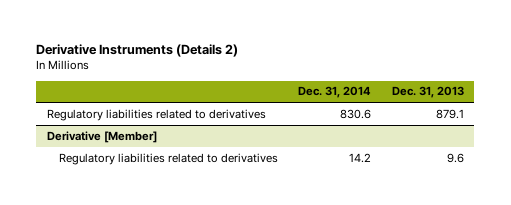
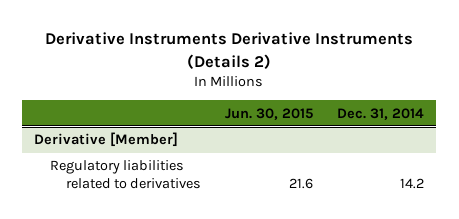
[36,43,239,57] Derivative Instruments (Details 2) -> [45,32,414,69] Derivative Instruments Derivative Instruments (Details 2)
[392,86,465,99] Dec. 31, 2013 -> none
none -> [225,107,314,120] Jun. 30, 2015
[46,108,266,121] Regulatory liabilities related to derivatives -> none

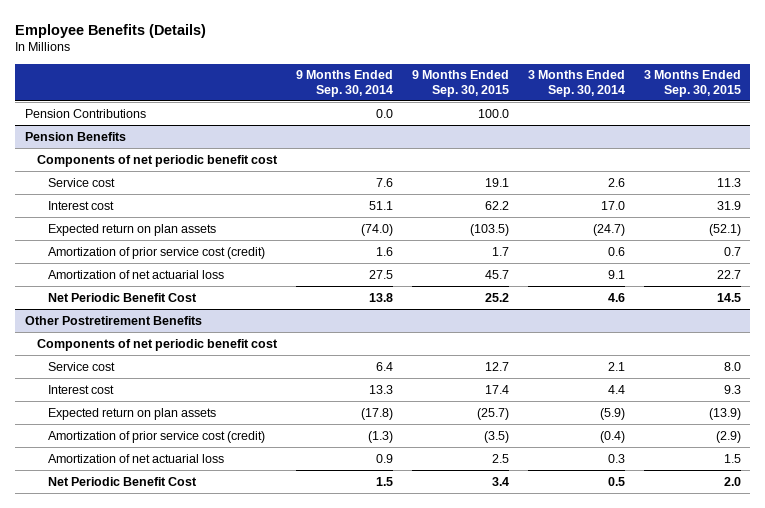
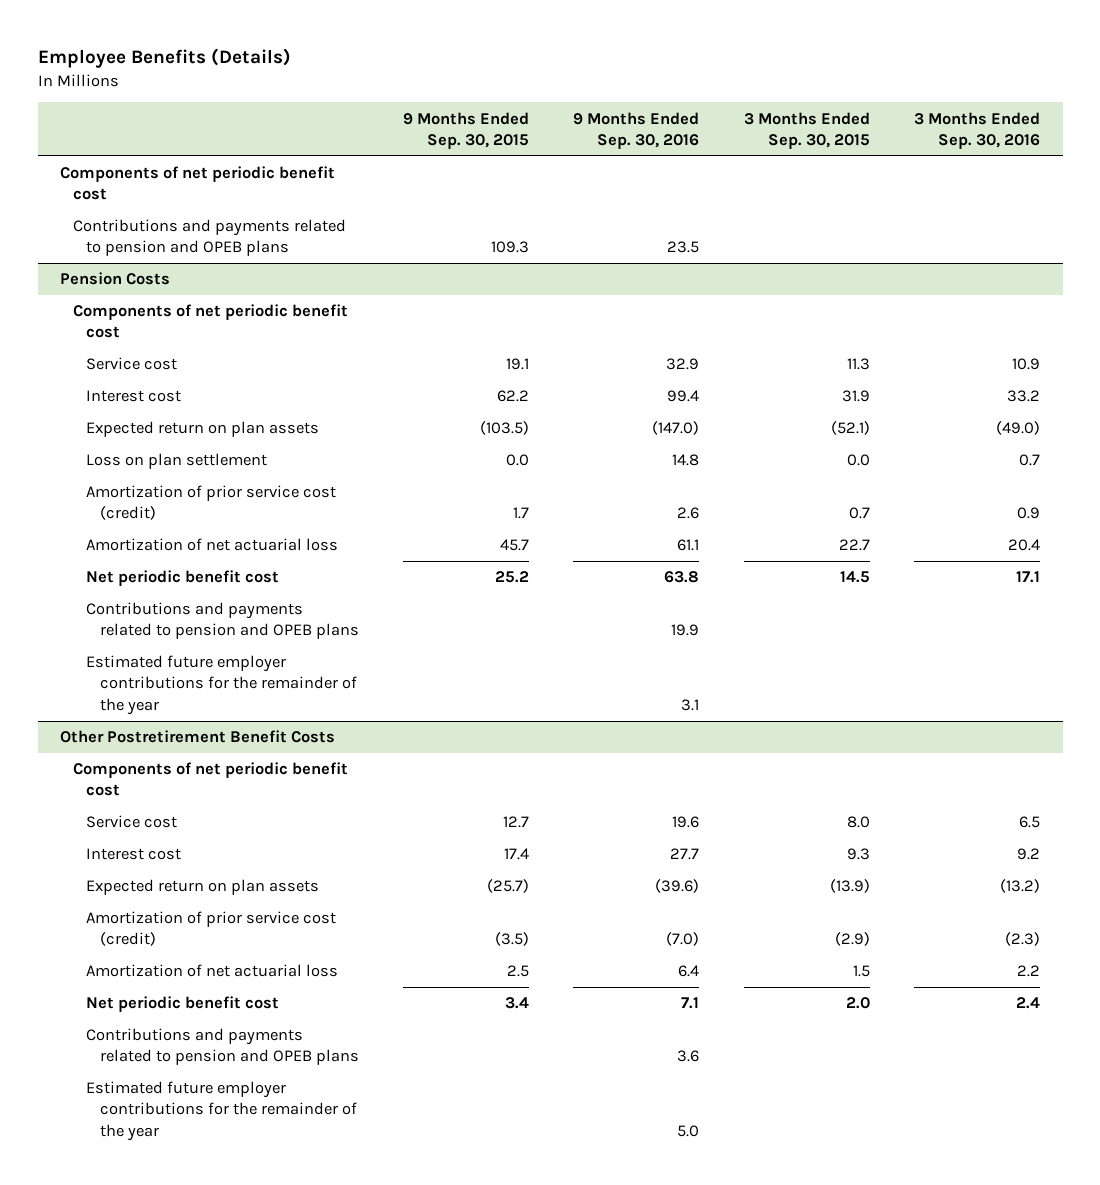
[295,70,393,97] 9 Months Ended Sep. 30, 2014 -> none
[527,70,625,97] 3 Months Ended Sep. 30, 2014 -> none
none -> [573,111,700,149] 9 Months Ended Sep. 30, 2016
none -> [914,111,1041,149] 3 Months Ended Sep. 30, 2016
[24,108,146,118] Pension Contributions -> none
[24,131,126,141] Pension Benefits -> none
none -> [73,219,347,257] Contributions and payments related to pension and OPEB plans
none -> [59,272,170,286] Pension Costs
none -> [73,304,349,339] Components of net periodic benefit cost
none -> [86,453,268,470] Loss on plan settlement
[48,292,198,302] Net Periodic Benefit Cost -> [86,570,280,587] Net periodic benefit cost
none -> [86,602,359,640] Contributions and payments related to pension and OPEB plans
none -> [86,655,357,715] Estimated future employer contributions for the remainder of the year
[24,315,202,325] Other Postretirement Benefits -> [59,730,335,744] Other Postretirement Benefit Costs
[48,476,198,486] Net Periodic Benefit Cost -> [86,996,280,1013] Net periodic benefit cost
none -> [86,1028,359,1066] Contributions and payments related to pension and OPEB plans
none -> [86,1081,357,1141] Estimated future employer contributions for the remainder of the year

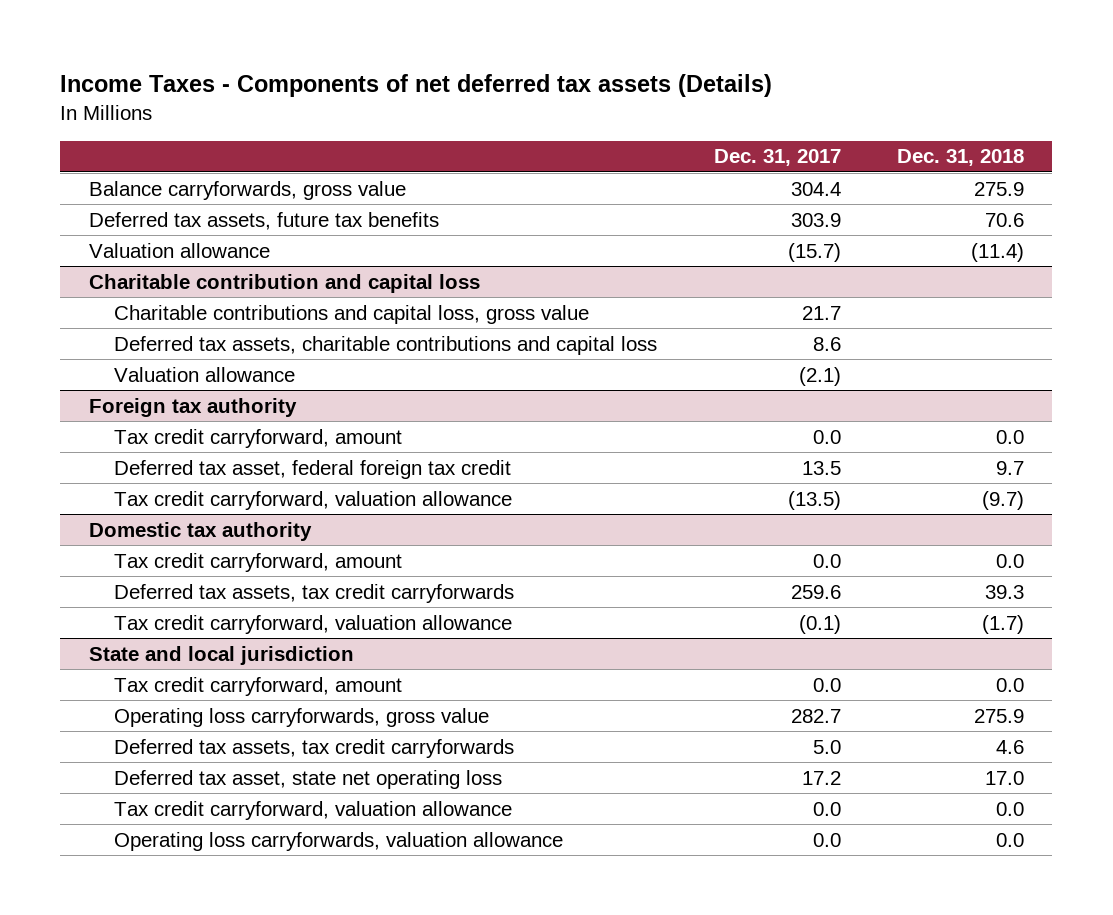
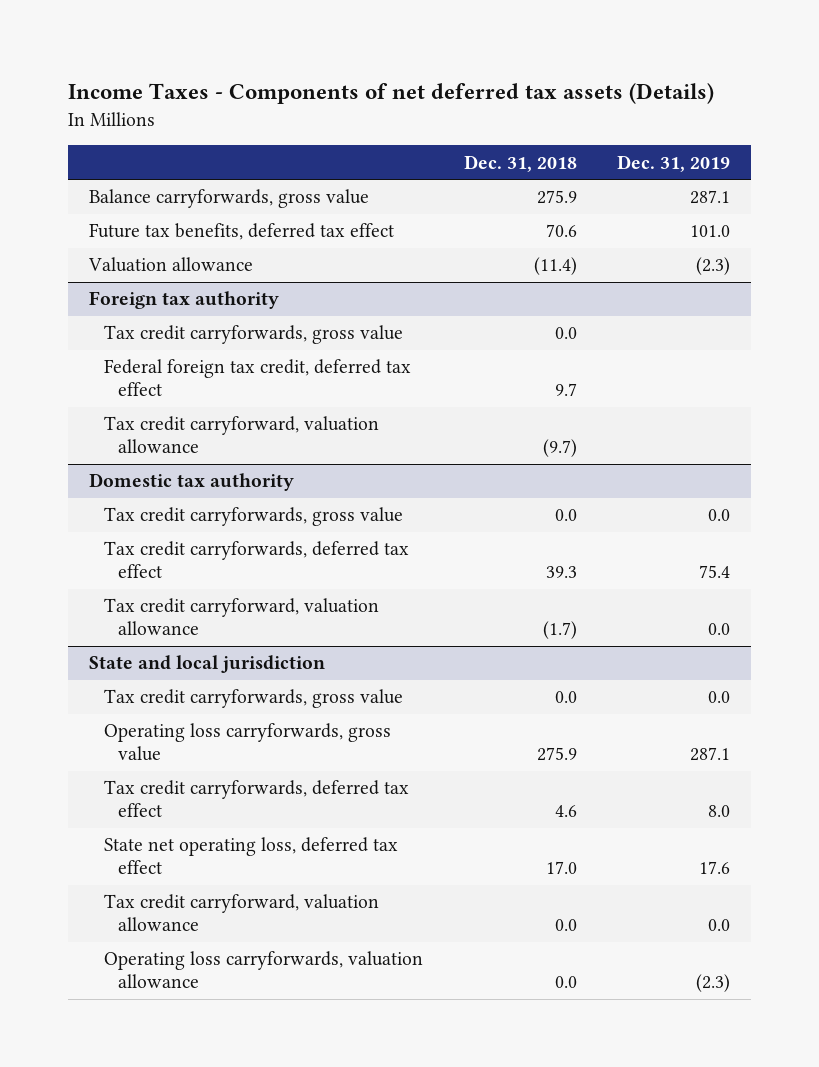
[713,149,841,167] Dec. 31, 2017 -> none
none -> [617,154,731,172] Dec. 31, 2019
[88,211,439,230] Deferred tax assets, future tax benefits -> [88,223,394,241] Future tax benefits, deferred tax effect
[88,273,480,293] Charitable contribution and capital loss -> none
[114,304,590,324] Charitable contributions and capital loss, gross value -> none
[114,335,658,355] Deferred tax assets, charitable contributions and capital loss -> none
[114,366,296,382] Valuation allowance -> none
[114,428,403,448] Tax credit carryforward, amount -> [103,325,403,345] Tax credit carryforwards, gross value
[114,459,512,479] Deferred tax asset, federal foreign tax credit -> [103,359,411,397] Federal foreign tax credit, deferred tax effect
[114,552,403,572] Tax credit carryforward, amount -> [103,507,403,527] Tax credit carryforwards, gross value
[114,583,515,603] Deferred tax assets, tax credit carryforwards -> [103,541,409,579] Tax credit carryforwards, deferred tax effect
[114,676,403,696] Tax credit carryforward, amount -> [103,689,403,709] Tax credit carryforwards, gross value
[114,738,515,758] Deferred tax assets, tax credit carryforwards -> [103,780,409,818] Tax credit carryforwards, deferred tax effect
[114,769,503,789] Deferred tax asset, state net operating loss -> [103,837,398,875] State net operating loss, deferred tax effect

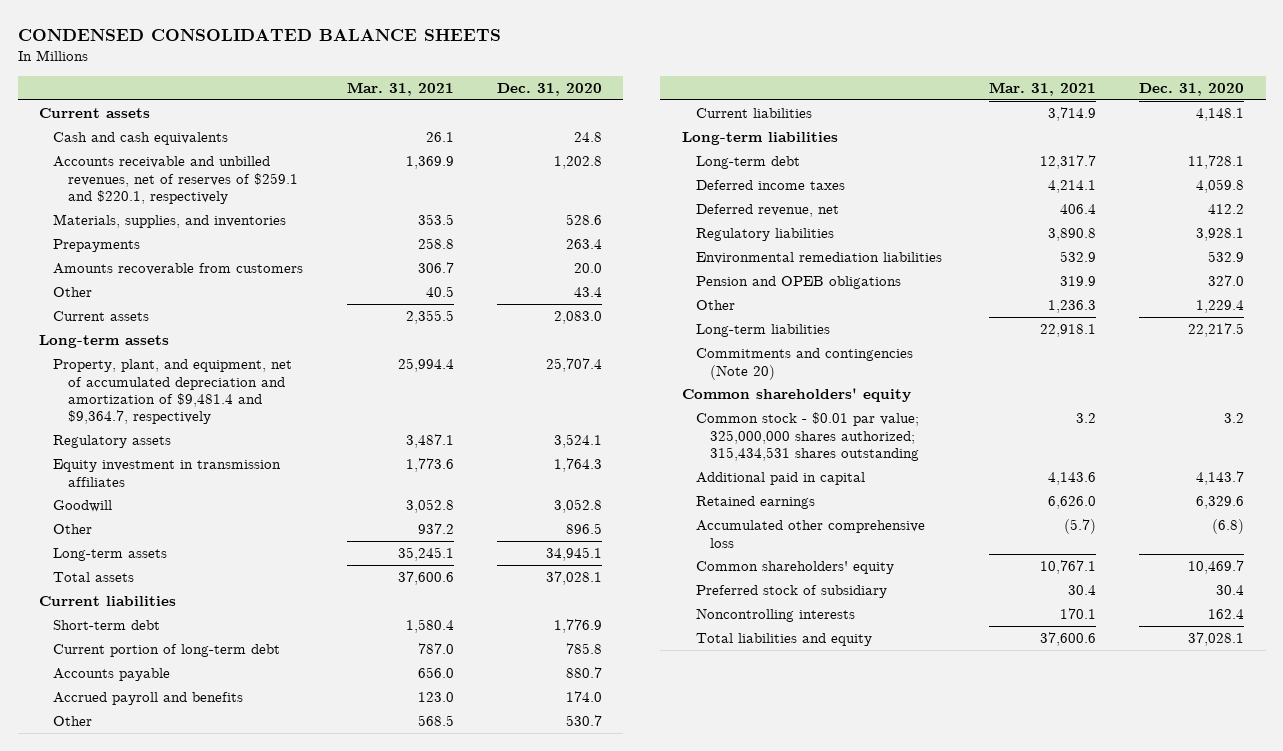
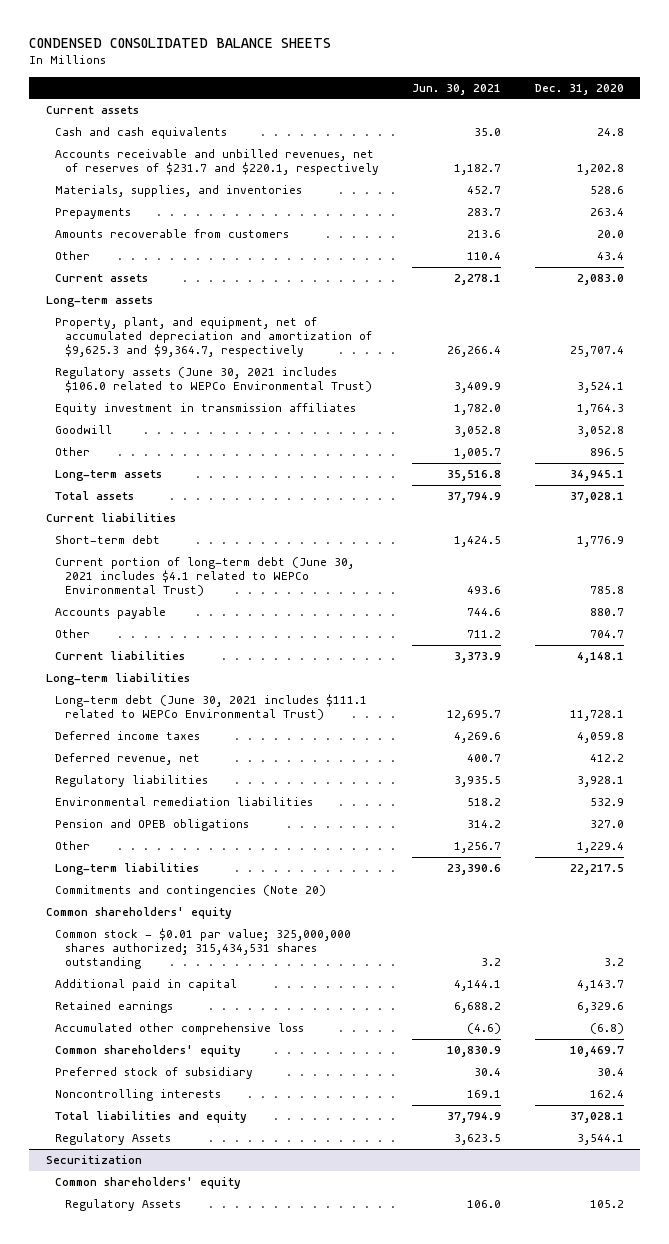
[346,81,454,96] Mar. 31, 2021 -> none
none -> [412,83,502,95] Jun. 30, 2021
[53,156,298,205] Accounts receivable and unbilled revenues, net of reserves of $259.1 and $220.1, respectively -> [55,149,379,176] Accounts receivable and unbilled revenues, net of reserves of $231.7 and $220.1, respectively
[53,359,293,425] Property, plant, and equipment, net of accumulated depreciation and amortization of $9,481.4 and $9,364.7, respectively -> [55,317,372,358] Property, plant, and equipment, net of accumulated depreciation and amortization of $9,625.3 and $9,364.7, respectively
[53,435,172,449] Regulatory assets -> [55,367,372,394] Regulatory assets (June 30, 2021 includes $106.0 related to WEPCo Environmental Trust)
[53,644,281,658] Current portion of long-term debt -> [55,557,355,597] Current portion of long-term debt (June 30, 2021 includes $4.1 related to WEPCo Environmental Trust)
[53,692,244,706] Accrued payroll and benefits -> none
[565,715,602,727] 530.7 -> [589,630,624,639] 704.7
[695,156,800,170] Long-term debt -> [55,694,368,721] Long-term debt (June 30, 2021 includes $111.1 related to WEPCo Environmental Trust)
none -> [55,1133,172,1146] Regulatory Assets
none -> [45,1155,142,1165] Securitization
none -> [55,1177,242,1190] Common shareholders' equity
none -> [64,1199,181,1212] Regulatory Assets

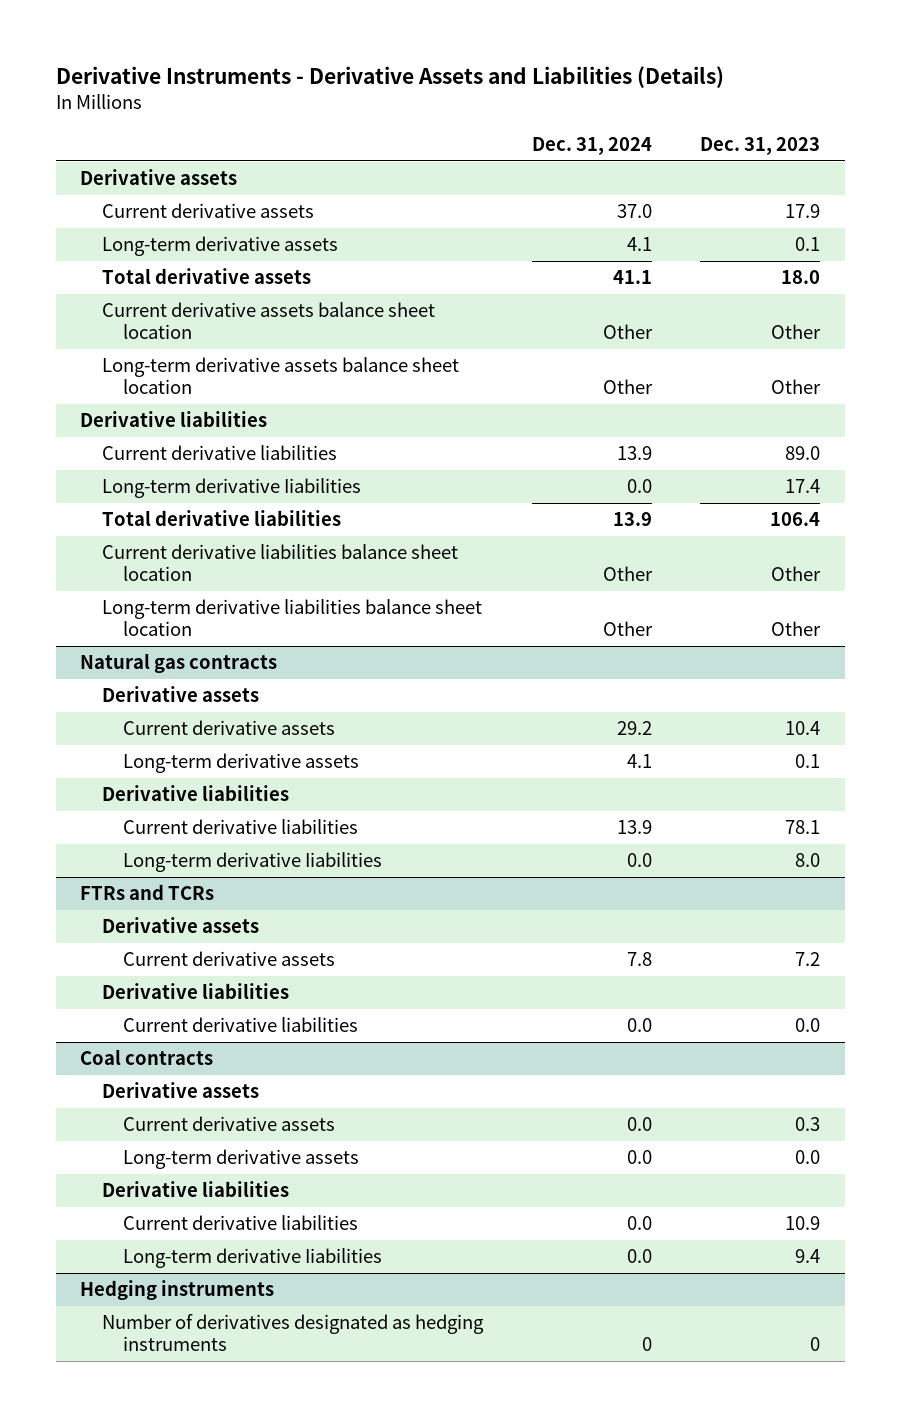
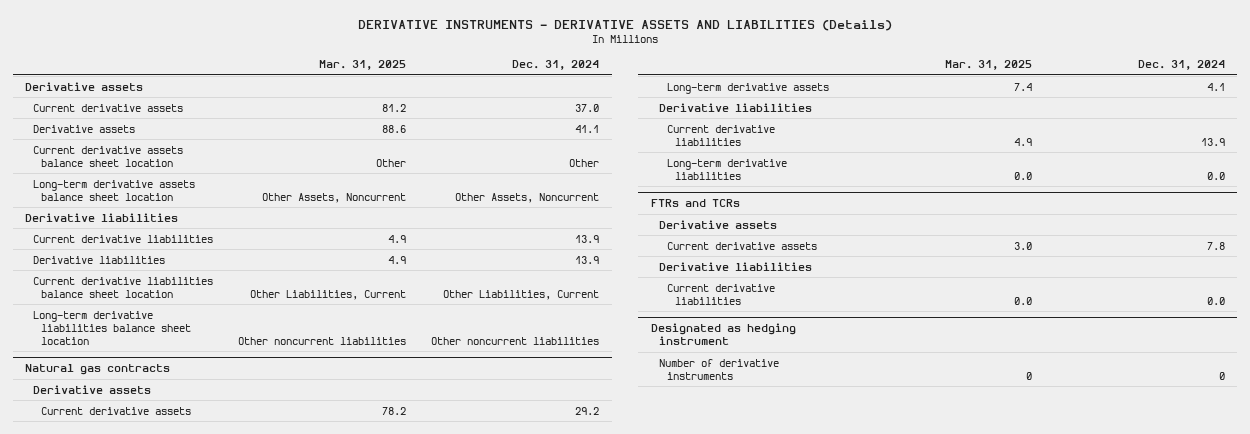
[55,66,724,89] Derivative Instruments - Derivative Assets and Liabilities (Details) -> [358,20,893,32] DERIVATIVE INSTRUMENTS - DERIVATIVE ASSETS AND LIABILITIES (Details)
[700,137,821,156] Dec. 31, 2023 -> none
none -> [319,60,407,71] Mar. 31, 2025
[101,236,338,257] Long-term derivative assets -> none
[101,268,311,285] Total derivative assets -> [33,124,136,133] Derivative assets
[602,378,653,394] Other -> [455,192,600,203] Other Assets, Noncurrent
[101,478,361,499] Long-term derivative Iiabilities -> none
[101,510,341,527] Total derivative liabilities -> [33,255,166,264] Derivative liabilities
[602,565,653,581] Other -> [443,289,600,300] Other Liabilities, Current
[602,620,653,636] Other -> [431,336,600,345] Other noncurrent liabilities
[123,852,383,873] Long-term derivative Iiabilities -> [666,158,787,180] Long-term derivative liabilities
[80,1049,214,1066] Coal contracts -> none
[101,1082,259,1099] Derivative assets -> none
[123,1116,336,1132] Current derivative assets -> none
[123,1149,360,1170] Long-term derivative assets -> none
[101,1181,289,1198] Derivative liabilities -> none
[123,1215,359,1231] Current derivative liabilities -> none
[123,1248,383,1269] Long-term derivative Iiabilities -> none
[80,1280,275,1301] Hedging instruments -> [650,323,796,346] Designated as hedging instrument
[101,1314,484,1351] Number of derivatives designated as hedging instruments -> [658,358,779,380] Number of derivative instruments

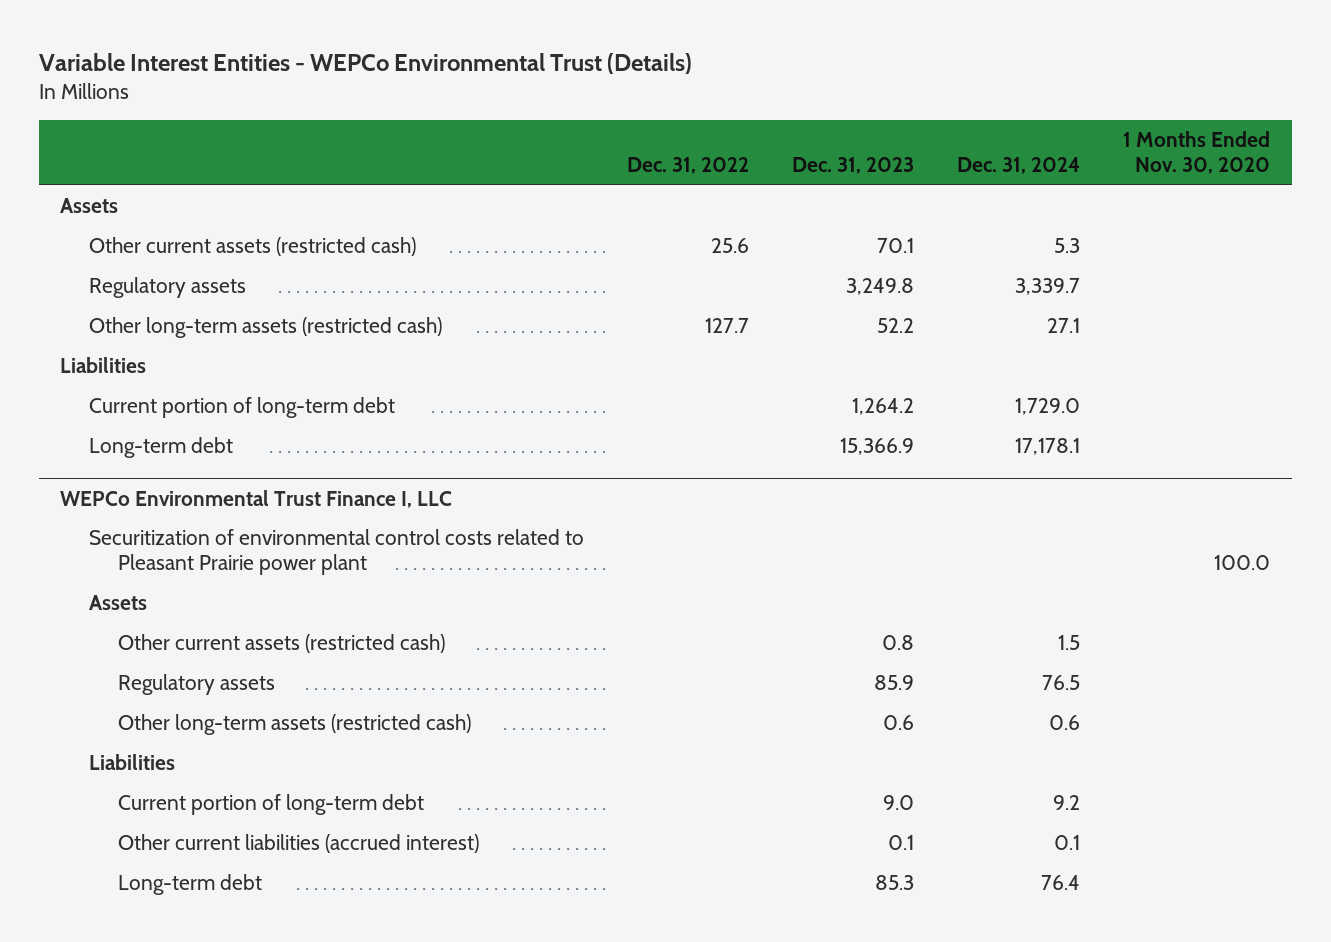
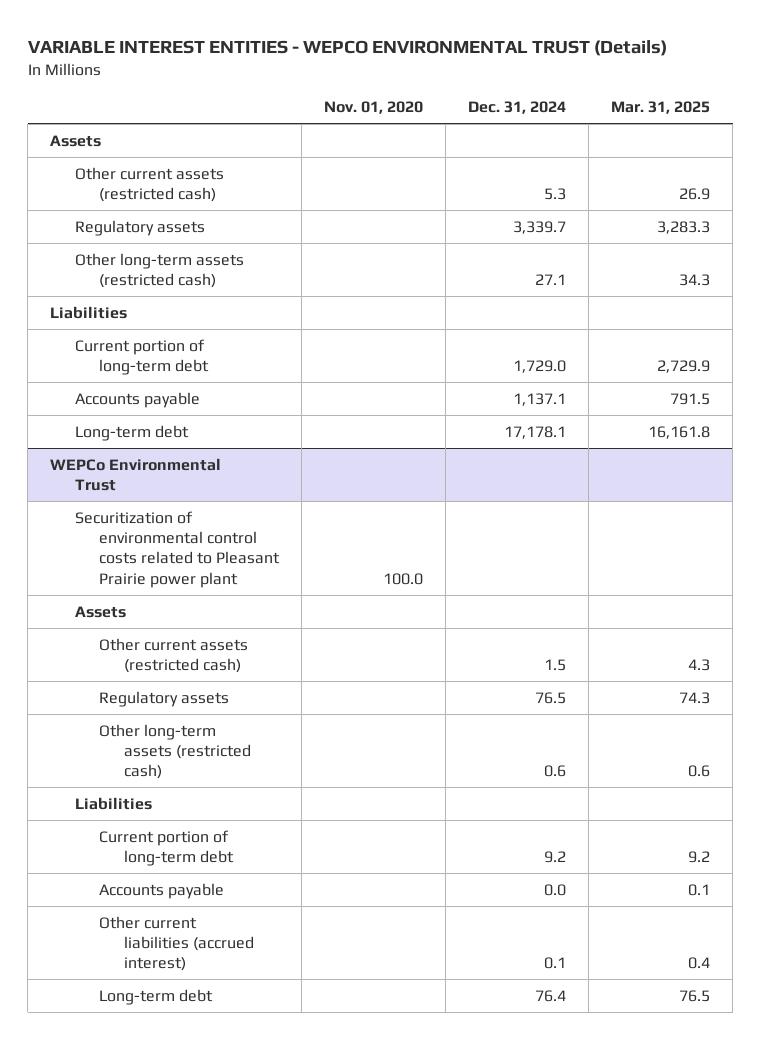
[38,53,692,75] Variable Interest Entities - WEPCo Environmental Trust (Details) -> [27,39,667,56] VARIABLE INTEREST ENTITIES - WEPCO ENVIRONMENTAL TRUST (Details)
[627,157,750,175] Dec. 31, 2022 -> none
[792,157,915,175] Dec. 31, 2023 -> none
[1123,131,1271,175] 1 Months Ended Nov. 30, 2020 -> none
none -> [324,101,424,115] Nov. 01, 2020
none -> [611,101,711,115] Mar. 31, 2025
none -> [74,391,200,408] Accounts payable
[60,489,453,508] WEPCo Environmental Trust Finance I, LLC -> [50,457,222,491] WEPCo Environmental Trust
none -> [99,882,225,899] Accounts payable

